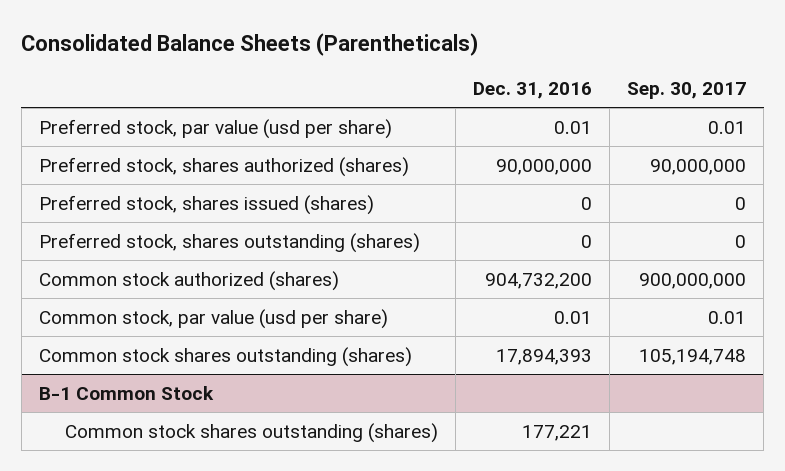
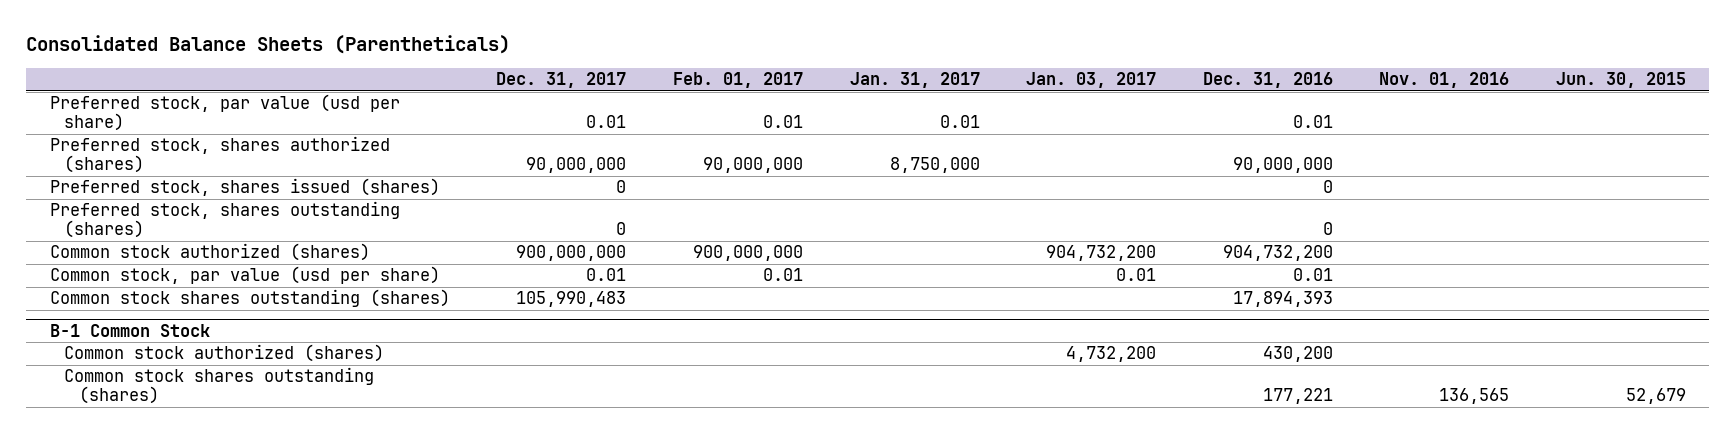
[627,82,747,100] Sep. 30, 2017 -> none
none -> [496,72,627,89] Dec. 31, 2017
none -> [672,72,803,89] Feb. 01, 2017
none -> [849,72,980,89] Jan. 31, 2017
none -> [1026,72,1157,89] Jan. 03, 2017
none -> [1379,72,1510,89] Nov. 01, 2016
none -> [1556,72,1687,89] Jun. 30, 2015
none -> [64,344,385,363] Common stock authorized (shares)

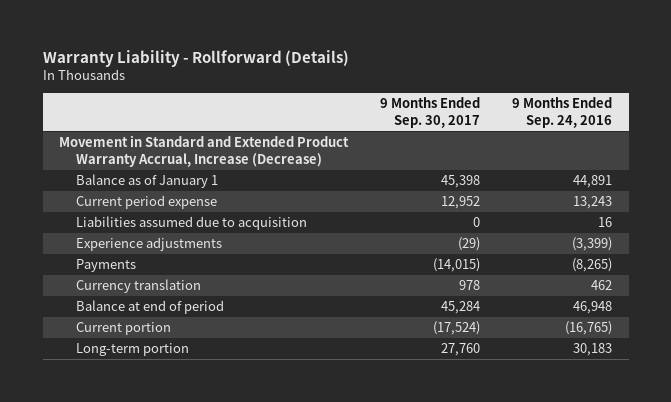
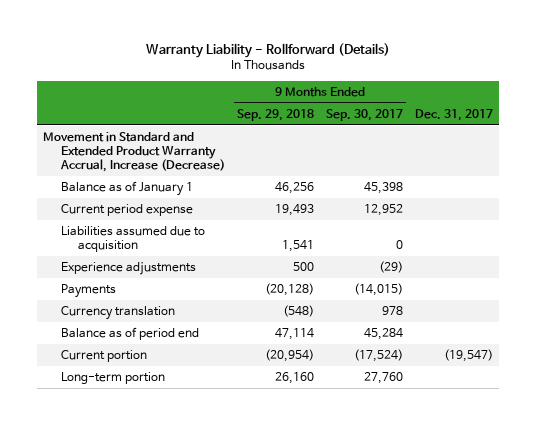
[512,97,613,128] 9 Months Ended Sep. 24, 2016 -> none
none -> [236,108,314,121] Sep. 29, 2018
none -> [415,108,494,121] Dec. 31, 2017
[76,300,225,315] Balance at end of period -> [60,327,199,341] Balance as of period end

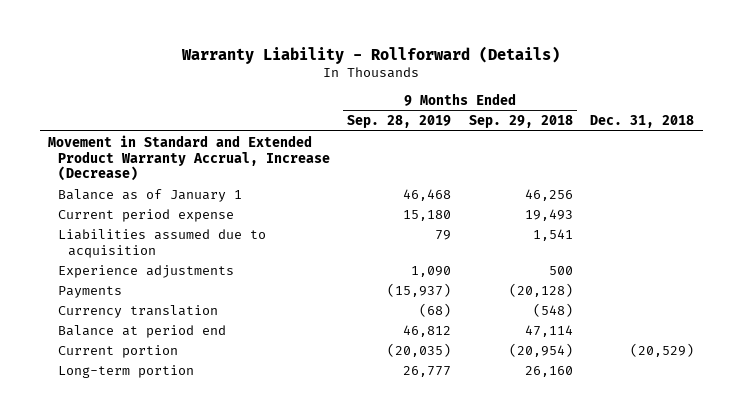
[325,108,403,121] Sep. 30, 2017 -> none
[415,108,494,121] Dec. 31, 2017 -> none
none -> [347,115,452,129] Sep. 28, 2019
none -> [589,115,694,129] Dec. 31, 2018
[60,327,199,341] Balance as of period end -> [58,324,227,338] Balance at period end

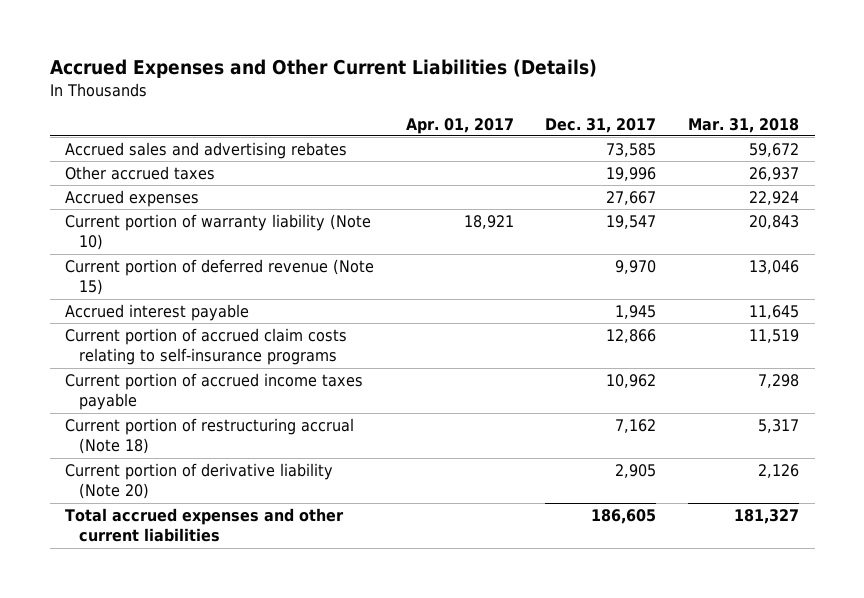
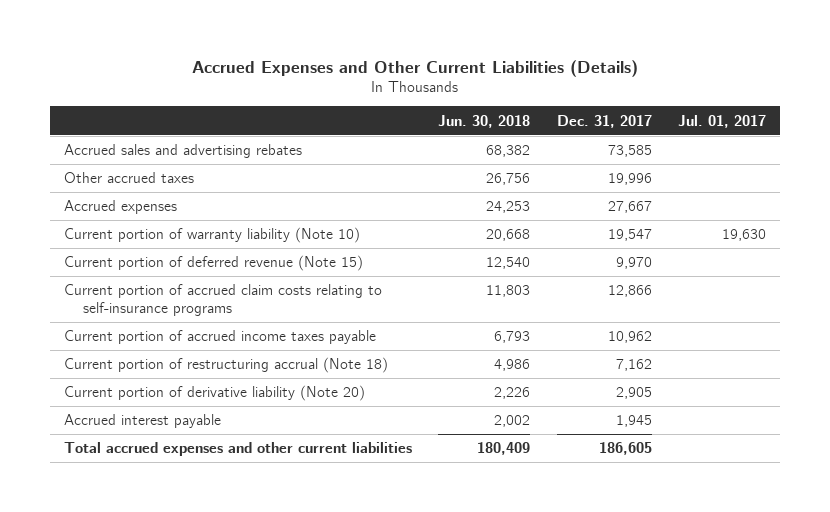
[405,117,514,134] Apr. 01, 2017 -> none
[687,117,799,133] Mar. 31, 2018 -> none
none -> [438,114,531,128] Jun. 30, 2018
none -> [678,114,767,128] Jul. 01, 2017
[65,303,250,321] Accrued interest payable -> [63,414,221,429] Accrued interest payable

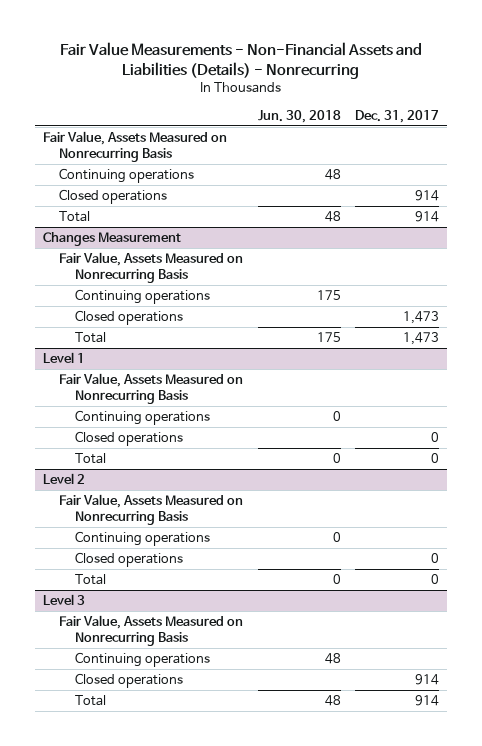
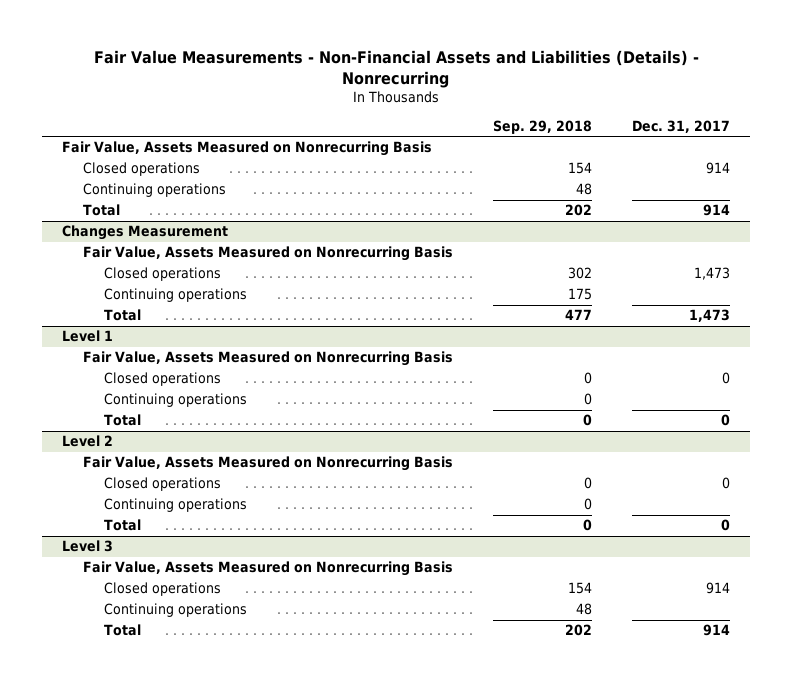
[257,109,341,123] Jun. 30, 2018 -> none
none -> [493,119,593,134] Sep. 29, 2018
[58,167,194,183] Continuing operations -> [83,183,227,198] Continuing operations
[74,288,210,304] Continuing operations -> [104,288,248,303] Continuing operations
[74,409,210,425] Continuing operations -> [104,393,248,408] Continuing operations
[74,530,210,546] Continuing operations -> [104,498,248,513] Continuing operations
[74,651,210,667] Continuing operations -> [104,603,248,618] Continuing operations

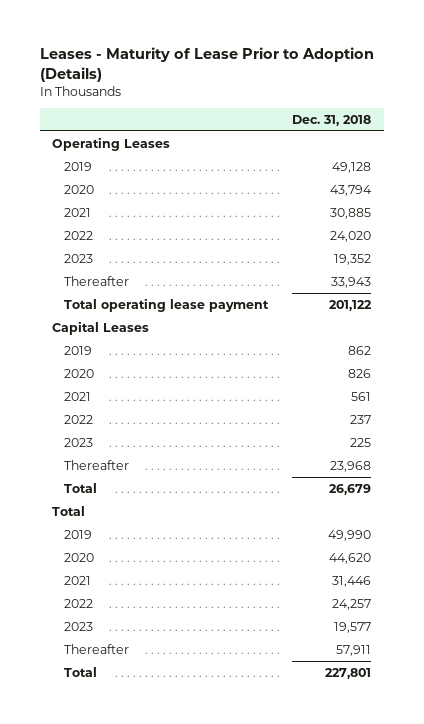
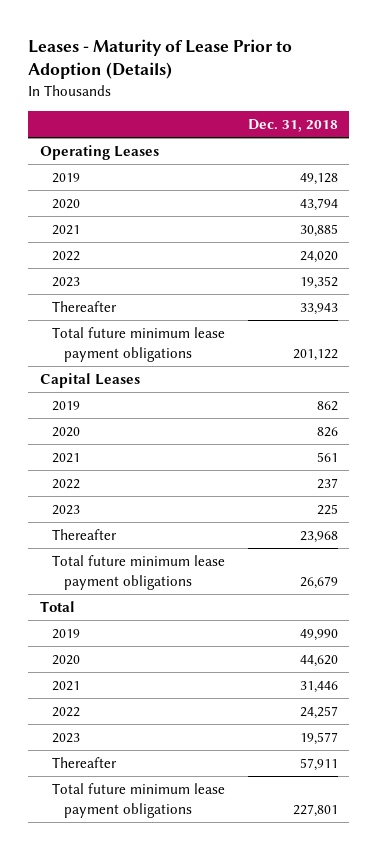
[63,297,269,312] Total operating lease payment -> [52,327,226,362] Total future minimum lease payment obligations
[63,482,97,493] Total -> [52,555,226,590] Total future minimum lease payment obligations
[63,666,97,677] Total -> [52,783,226,818] Total future minimum lease payment obligations

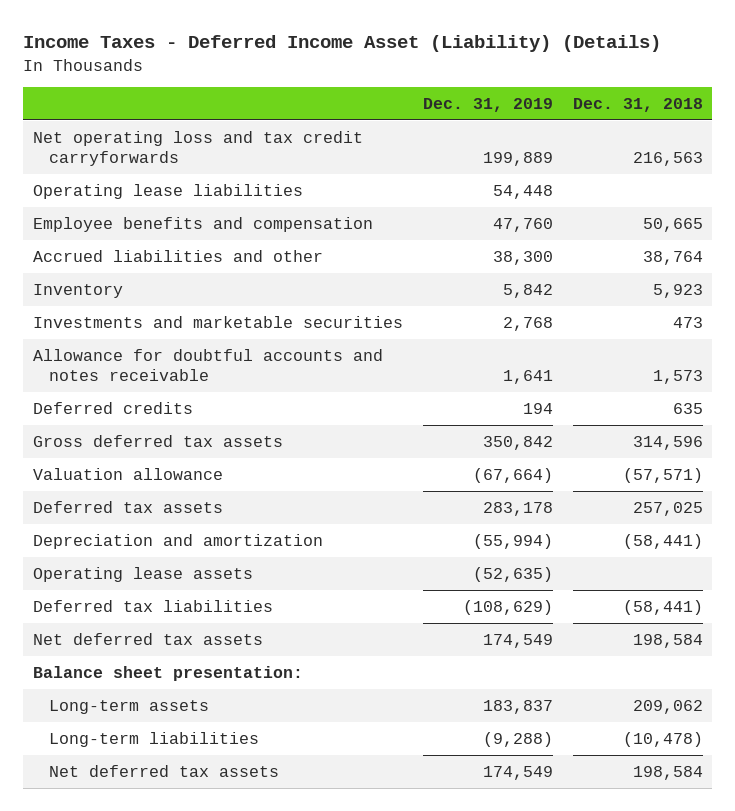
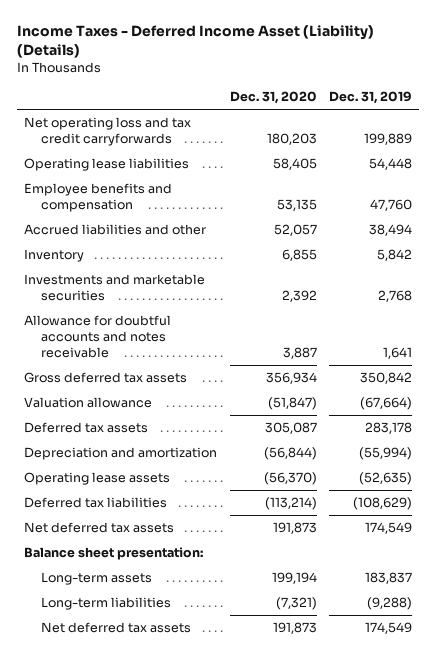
[572,97,703,112] Dec. 31, 2018 -> none
none -> [229,91,317,105] Dec. 31, 2020
[492,250,553,265] 38,300 -> [369,223,413,236] 38,494
[32,401,193,414] Deferred credits -> none

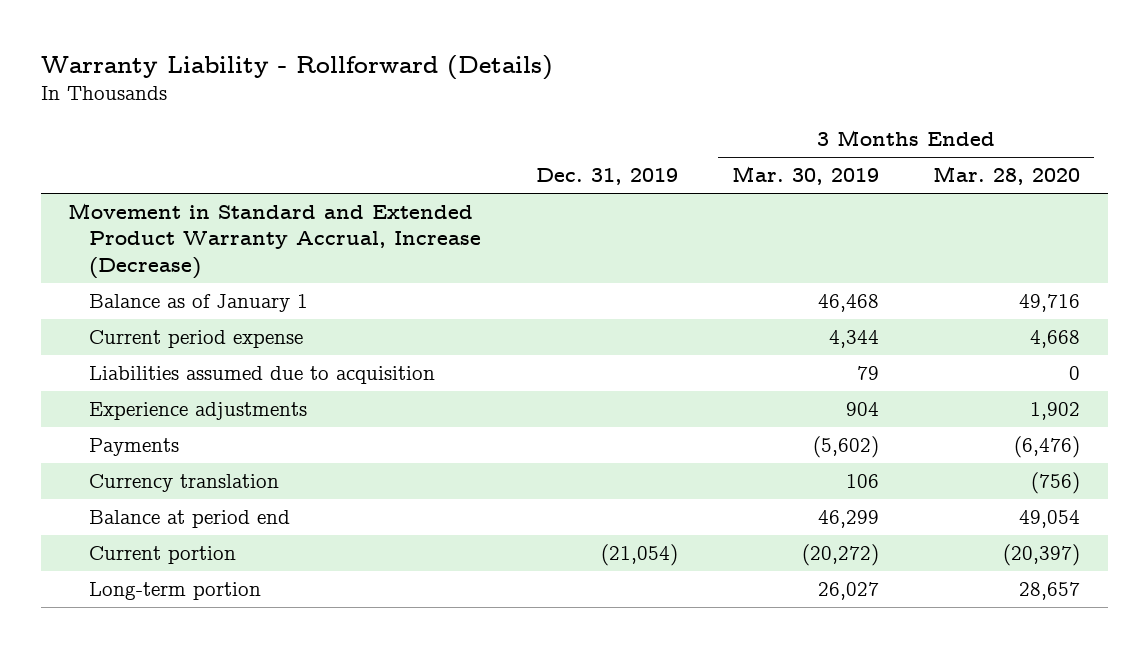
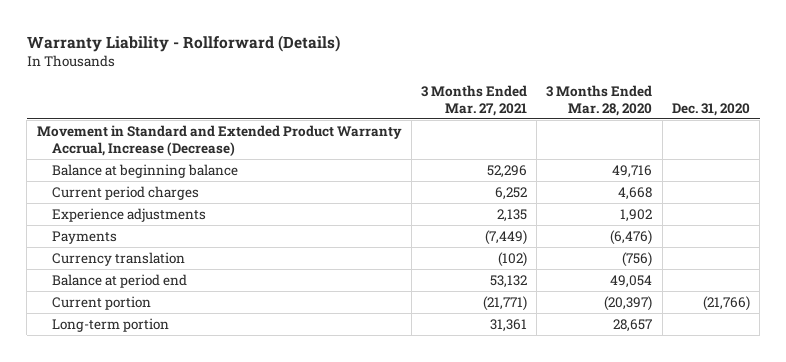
[535,168,678,186] Dec. 31, 2019 -> none
[732,166,880,186] Mar. 30, 2019 -> none
none -> [420,84,527,116] 3 Months Ended Mar. 27, 2021
none -> [671,102,750,116] Dec. 31, 2020
[89,366,436,385] Liabilities assumed due to acquisition -> none
[89,294,309,313] Balance as of January 1 -> [51,163,238,178] Balance at beginning balance
[89,330,304,349] Current period expense -> [51,185,199,200] Current period charges

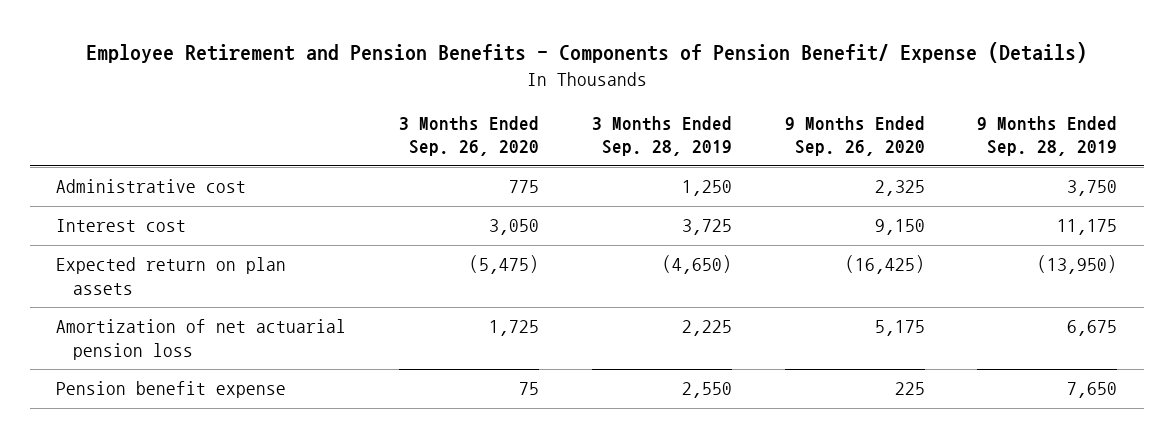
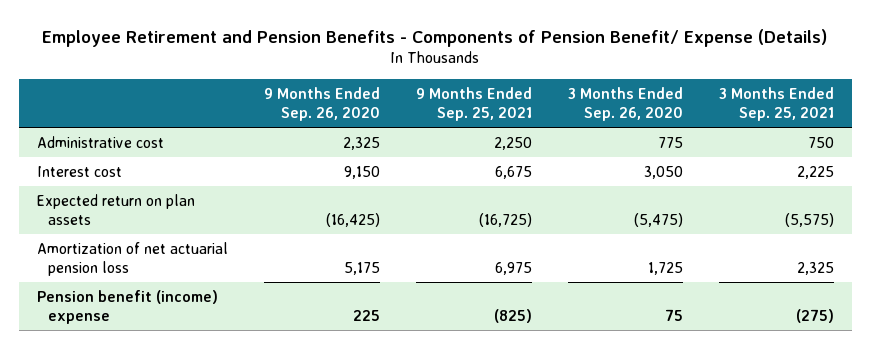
[591,115,732,157] 3 Months Ended Sep. 28, 2019 -> none
[977,115,1118,157] 9 Months Ended Sep. 28, 2019 -> none
none -> [415,86,532,122] 9 Months Ended Sep. 25, 2021
none -> [719,86,835,122] 3 Months Ended Sep. 25, 2021
[56,381,287,399] Pension benefit expense -> [36,289,218,325] Pension benefit (income) expense

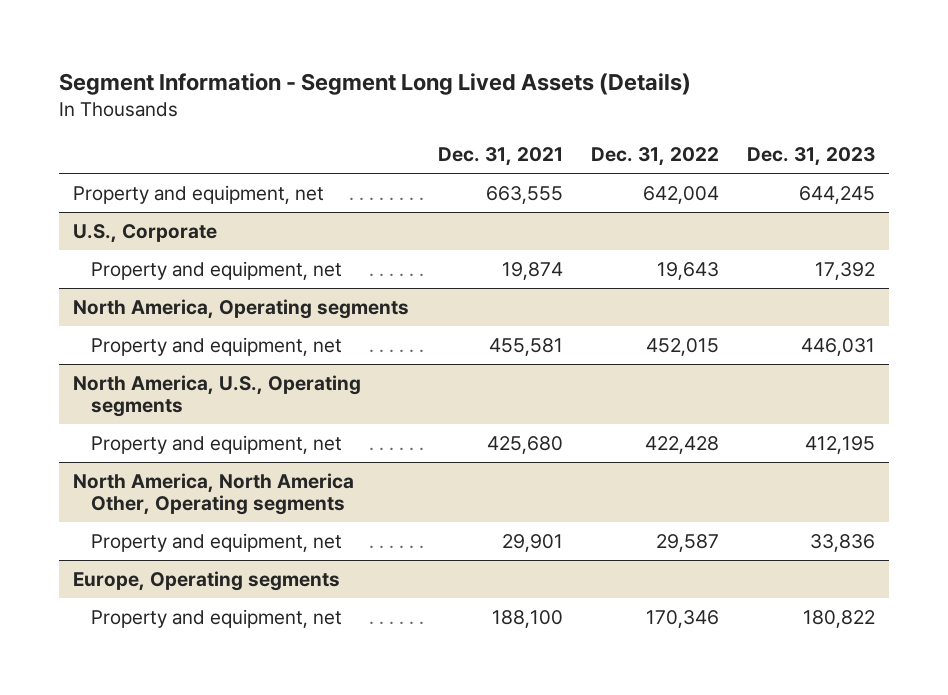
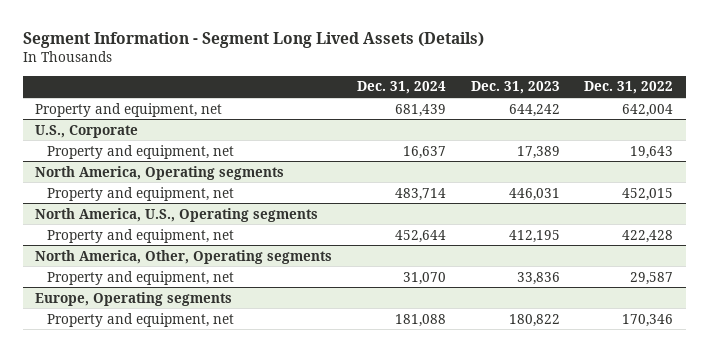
[437,147,563,167] Dec. 31, 2021 -> none
none -> [357,81,447,95] Dec. 31, 2024
[798,185,875,204] 644,245 -> [508,103,560,117] 644,242
[814,261,875,280] 17,392 -> [516,145,560,159] 17,389
[73,472,355,516] North America, North America Other, Operating segments -> [35,249,333,264] North America, Other, Operating segments

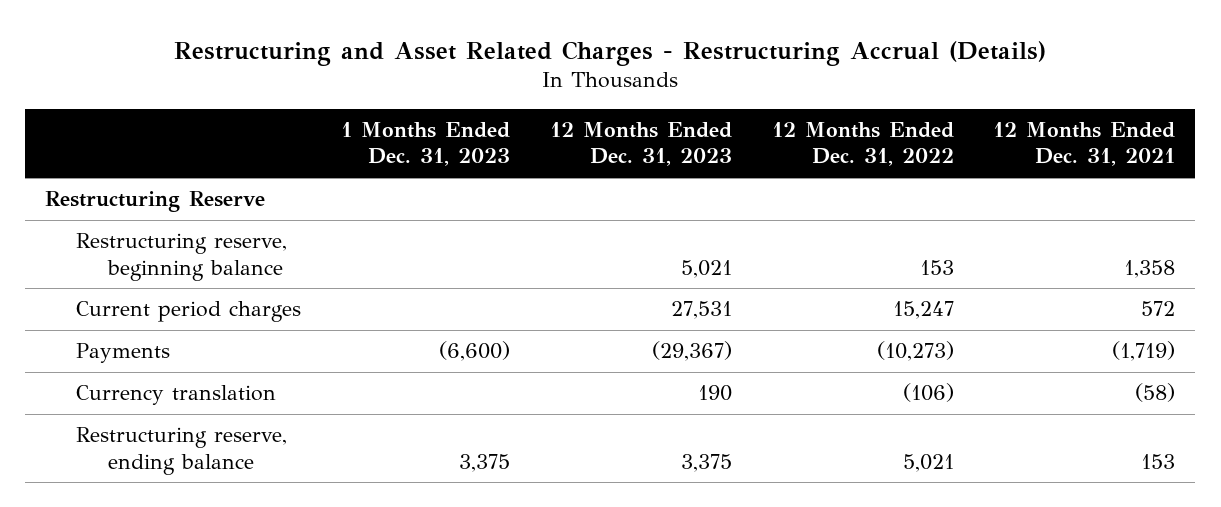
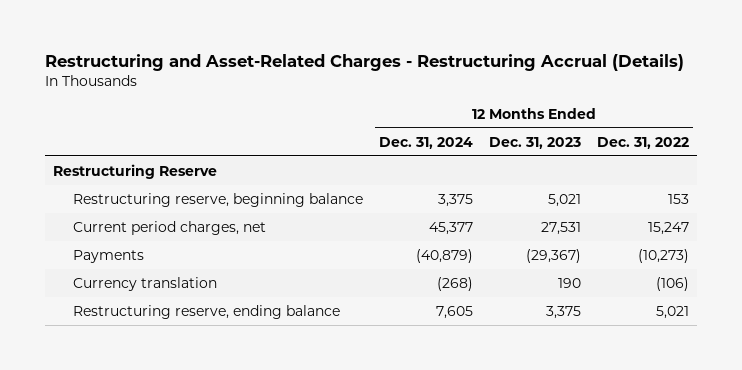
[174,40,1047,66] Restructuring and Asset Related Charges - Restructuring Accrual (Details) -> [44,53,684,71] Restructuring and Asset-Related Charges - Restructuring Accrual (Details)
[341,122,511,167] 1 Months Ended Dec. 31, 2023 -> none
[993,122,1176,167] 12 Months Ended Dec. 31, 2021 -> none
none -> [379,136,474,149] Dec. 31, 2024
[76,301,302,323] Current period charges -> [73,220,267,235] Current period charges, net

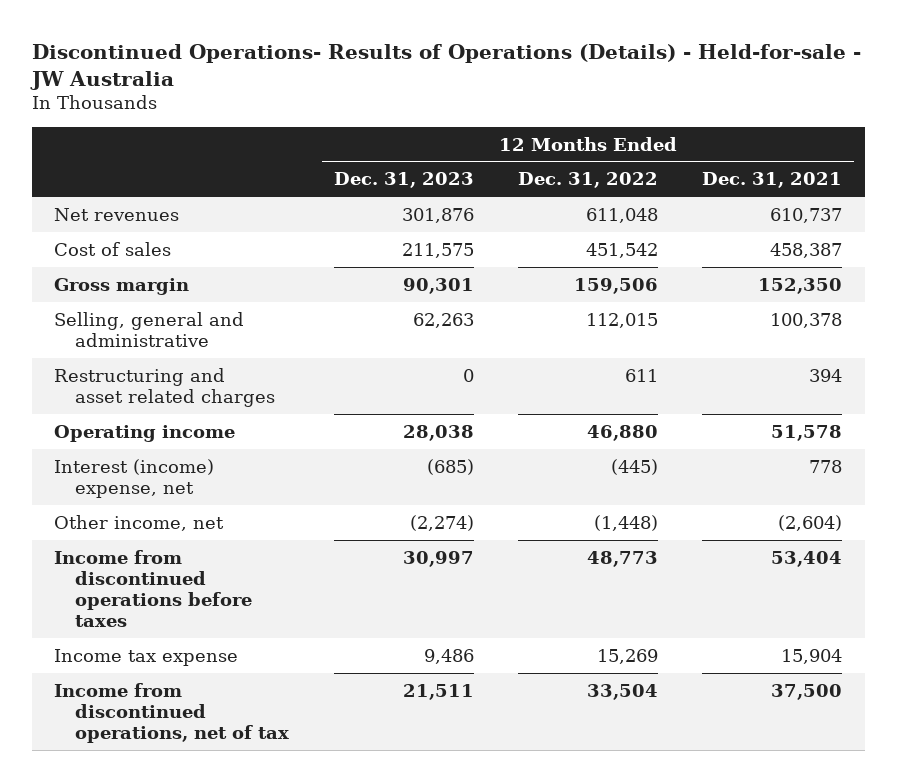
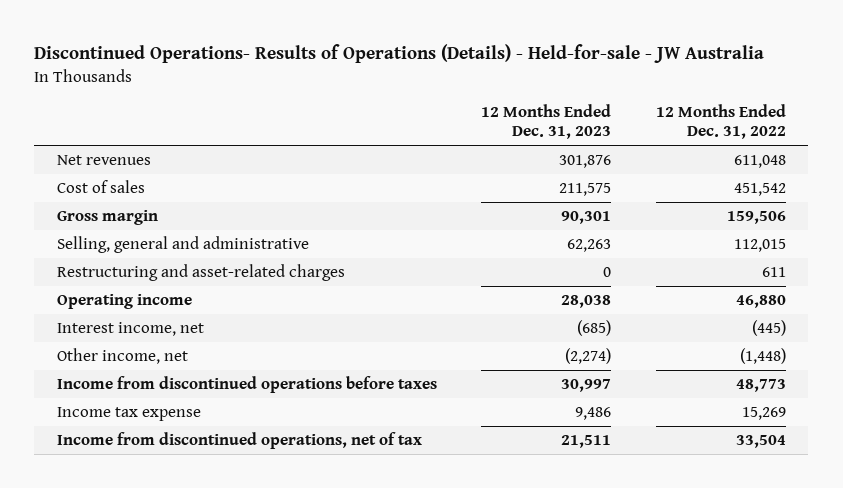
[702,172,843,189] Dec. 31, 2021 -> none
[54,367,276,407] Restructuring and asset related charges -> [56,264,345,282] Restructuring and asset-related charges
[54,458,215,498] Interest (income) expense, net -> [56,322,204,337] Interest income, net

